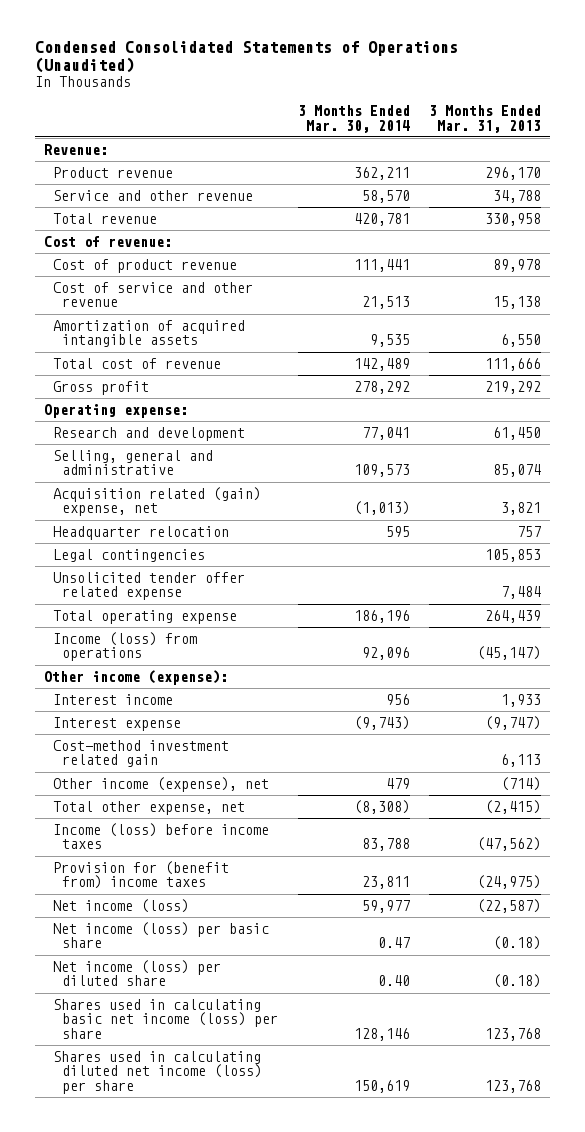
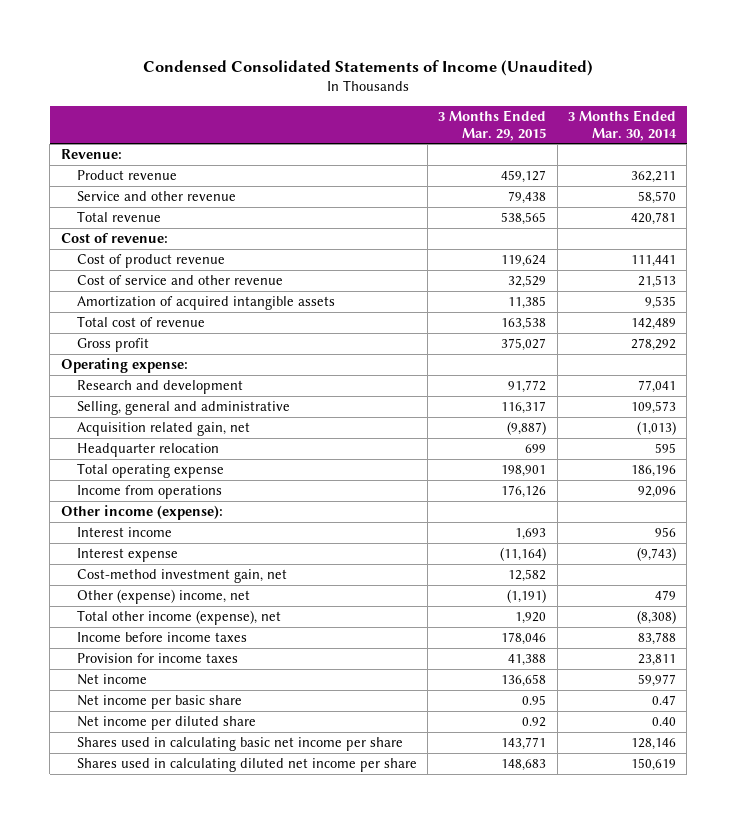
[34,40,458,74] Condensed Consolidated Statements of Operations (Unaudited) -> [143,60,594,77] Condensed Consolidated Statements of Income (Unaudited)
[428,105,541,133] 3 Months Ended Mar. 31, 2013 -> none
none -> [438,109,547,141] 3 Months Ended Mar. 29, 2015
[53,486,262,517] Acquisition related (gain) expense, net -> [76,421,250,436] Acquisition related gain, net
[53,548,206,562] Legal contingencies -> none
[53,571,246,601] Unsolicited tender offer related expense -> none
[53,631,198,662] Income (loss) from operations -> [76,484,222,499] Income from operations
[53,739,230,768] Cost-method investment related gain -> [76,568,287,583] Cost-method investment gain, net
[53,776,270,792] Other income (expense), net -> [76,588,250,604] Other (expense) income, net
[53,800,246,815] Total other expense, net -> [76,609,281,625] Total other income (expense), net
[53,822,270,850] Income (loss) before income taxes -> [76,631,247,642] Income before income taxes
[53,860,230,890] Provision for (benefit from) income taxes -> [76,652,238,663] Provision for income taxes
[53,898,190,913] Net income (loss) -> [76,673,147,685] Net income
[53,921,270,949] Net income (loss) per basic share -> [76,694,242,709] Net income per basic share
[53,959,222,987] Net income (loss) per diluted share -> [76,715,256,730] Net income per diluted share
[53,998,279,1039] Shares used in calculating basic net income (loss) per share -> [76,736,403,751] Shares used in calculating basic net income per share
[53,1050,263,1094] Shares used in calculating diluted net income (loss) per share -> [76,757,417,772] Shares used in calculating diluted net income per share

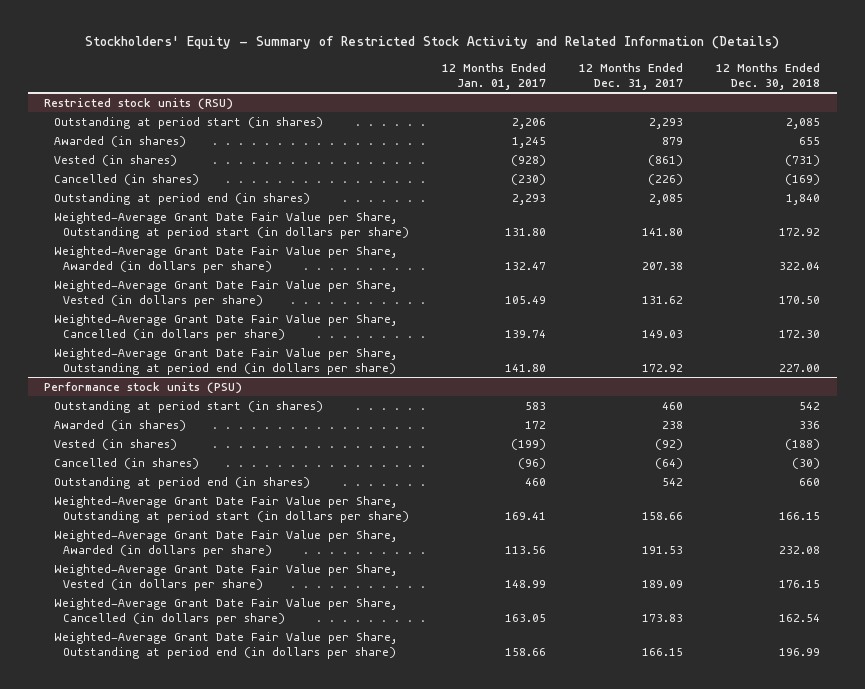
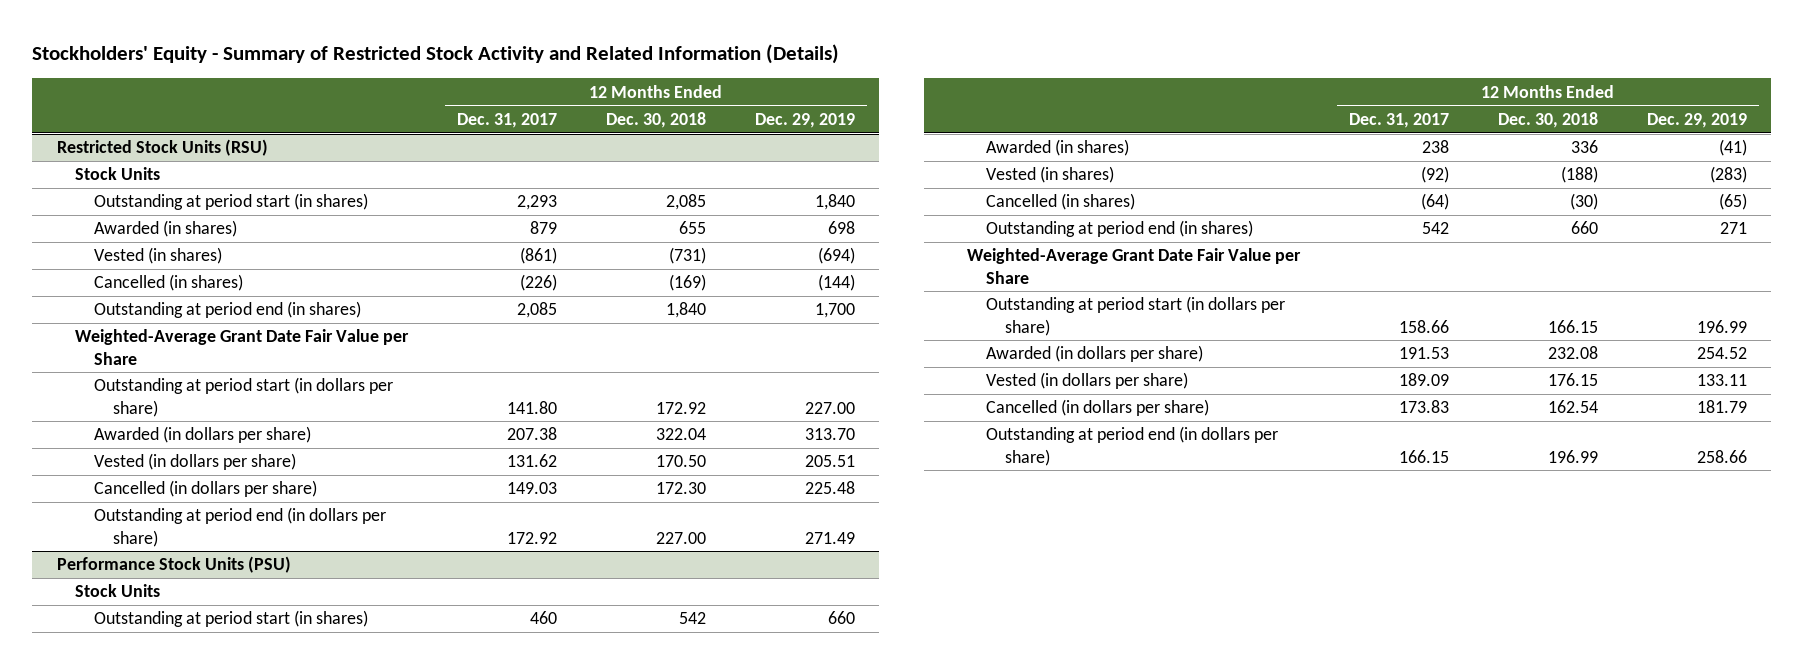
[442,62,547,90] 12 Months Ended Jan. 01, 2017 -> none
none -> [754,112,855,128] Dec. 29, 2019
[44,97,234,110] Restricted stock units (RSU) -> [56,139,268,157] Restricted Stock Units (RSU)
none -> [75,167,161,181] Stock Units
none -> [75,329,410,365] Weighted-Average Grant Date Fair Value per Share
[53,211,410,239] Weighted-Average Grant Date Fair Value per Share, Outstanding at period start (in dollars per share) -> [94,377,394,417] Outstanding at period start (in dollars per share)
[53,245,397,273] Weighted-Average Grant Date Fair Value per Share, Awarded (in dollars per share) -> [94,426,312,444] Awarded (in dollars per share)
[53,279,397,307] Weighted-Average Grant Date Fair Value per Share, Vested (in dollars per share) -> [94,453,297,471] Vested (in dollars per share)
[53,313,397,341] Weighted-Average Grant Date Fair Value per Share, Cancelled (in dollars per share) -> [94,480,318,498] Cancelled (in dollars per share)
[53,347,397,375] Weighted-Average Grant Date Fair Value per Share, Outstanding at period end (in dollars per share) -> [94,507,387,547] Outstanding at period end (in dollars per share)
[44,381,243,394] Performance stock units (PSU) -> [56,556,291,574] Performance Stock Units (PSU)
none -> [75,584,161,598] Stock Units
none -> [967,248,1302,284] Weighted-Average Grant Date Fair Value per Share
[53,495,410,523] Weighted-Average Grant Date Fair Value per Share, Outstanding at period start (in dollars per share) -> [986,296,1286,336] Outstanding at period start (in dollars per share)
[53,529,397,557] Weighted-Average Grant Date Fair Value per Share, Awarded (in dollars per share) -> [986,345,1204,363] Awarded (in dollars per share)
[53,563,397,591] Weighted-Average Grant Date Fair Value per Share, Vested (in dollars per share) -> [986,372,1189,390] Vested (in dollars per share)
[53,597,397,625] Weighted-Average Grant Date Fair Value per Share, Cancelled (in dollars per share) -> [986,399,1210,417] Cancelled (in dollars per share)
[53,631,397,659] Weighted-Average Grant Date Fair Value per Share, Outstanding at period end (in dollars per share) -> [986,426,1279,466] Outstanding at period end (in dollars per share)

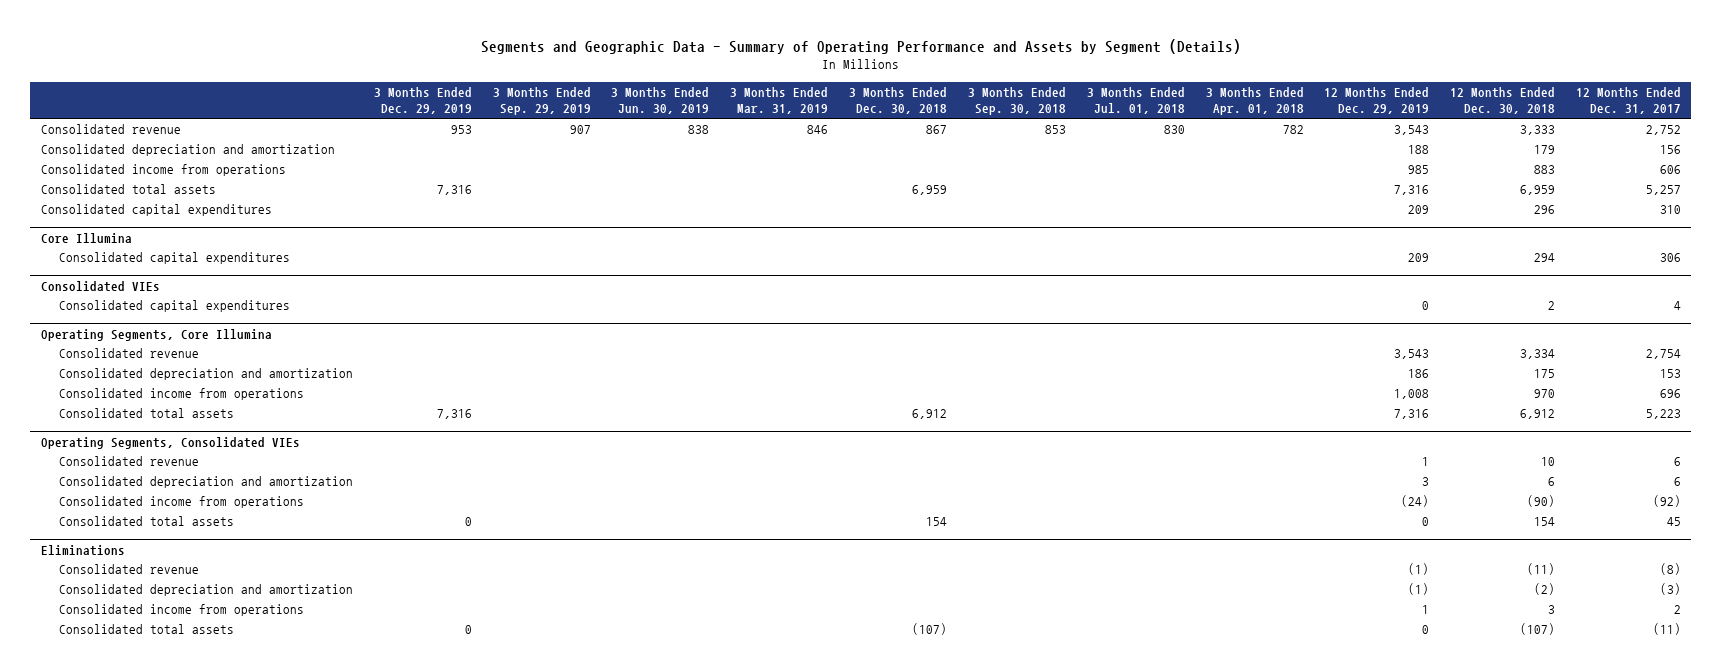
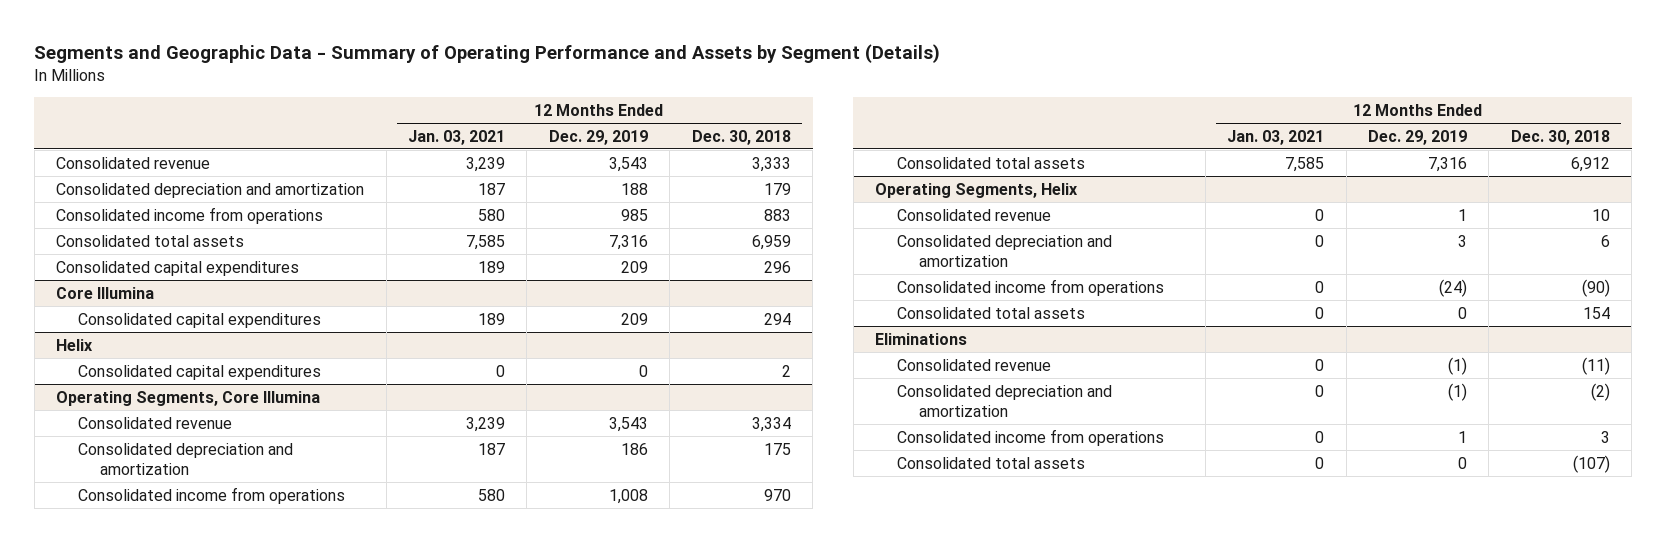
[373,86,472,115] 3 Months Ended Dec. 29, 2019 -> none
[492,86,591,116] 3 Months Ended Sep. 29, 2019 -> none
[611,86,710,115] 3 Months Ended Jun. 30, 2019 -> none
[730,86,829,115] 3 Months Ended Mar. 31, 2019 -> none
[849,86,948,115] 3 Months Ended Dec. 30, 2018 -> none
[967,86,1066,116] 3 Months Ended Sep. 30, 2018 -> none
[1086,86,1185,115] 3 Months Ended Jul. 01, 2018 -> none
[1205,86,1304,116] 3 Months Ended Apr. 01, 2018 -> none
[1575,86,1681,115] 12 Months Ended Dec. 31, 2017 -> none
none -> [408,129,506,145] Jan. 03, 2021
[40,280,160,292] Consolidated VIEs -> [56,338,94,351] Helix
[40,436,300,449] Operating Segments, Consolidated VIEs -> none
none -> [875,182,1079,198] Operating Segments, Helix

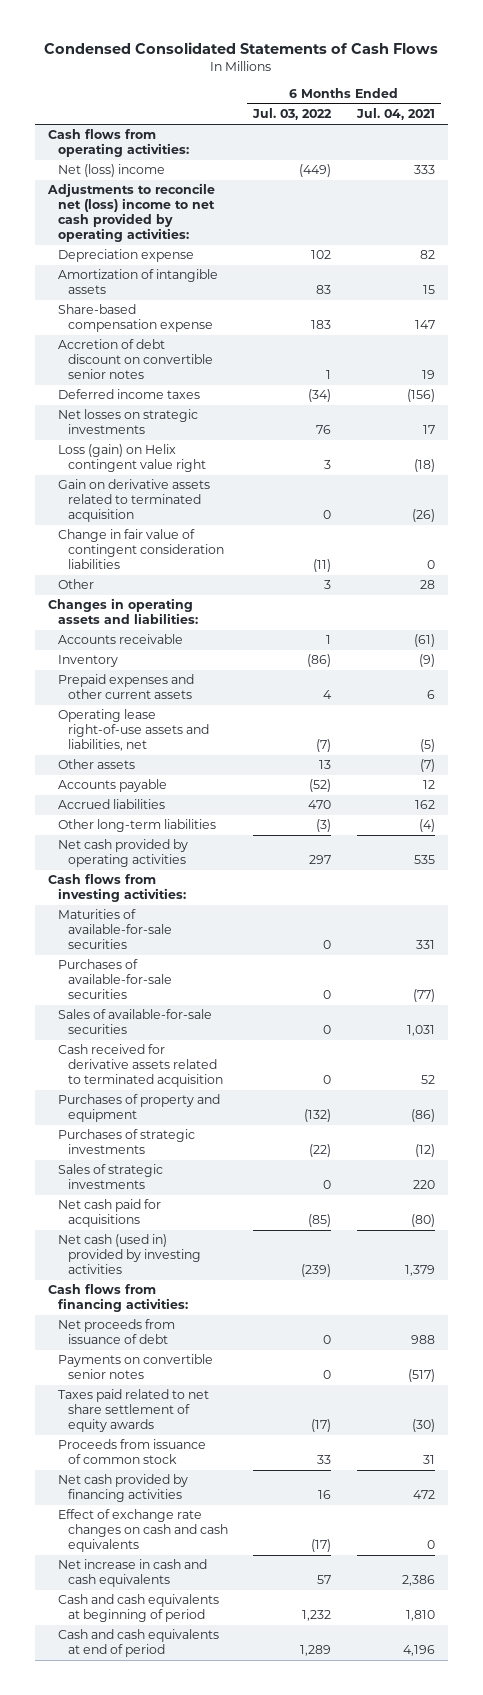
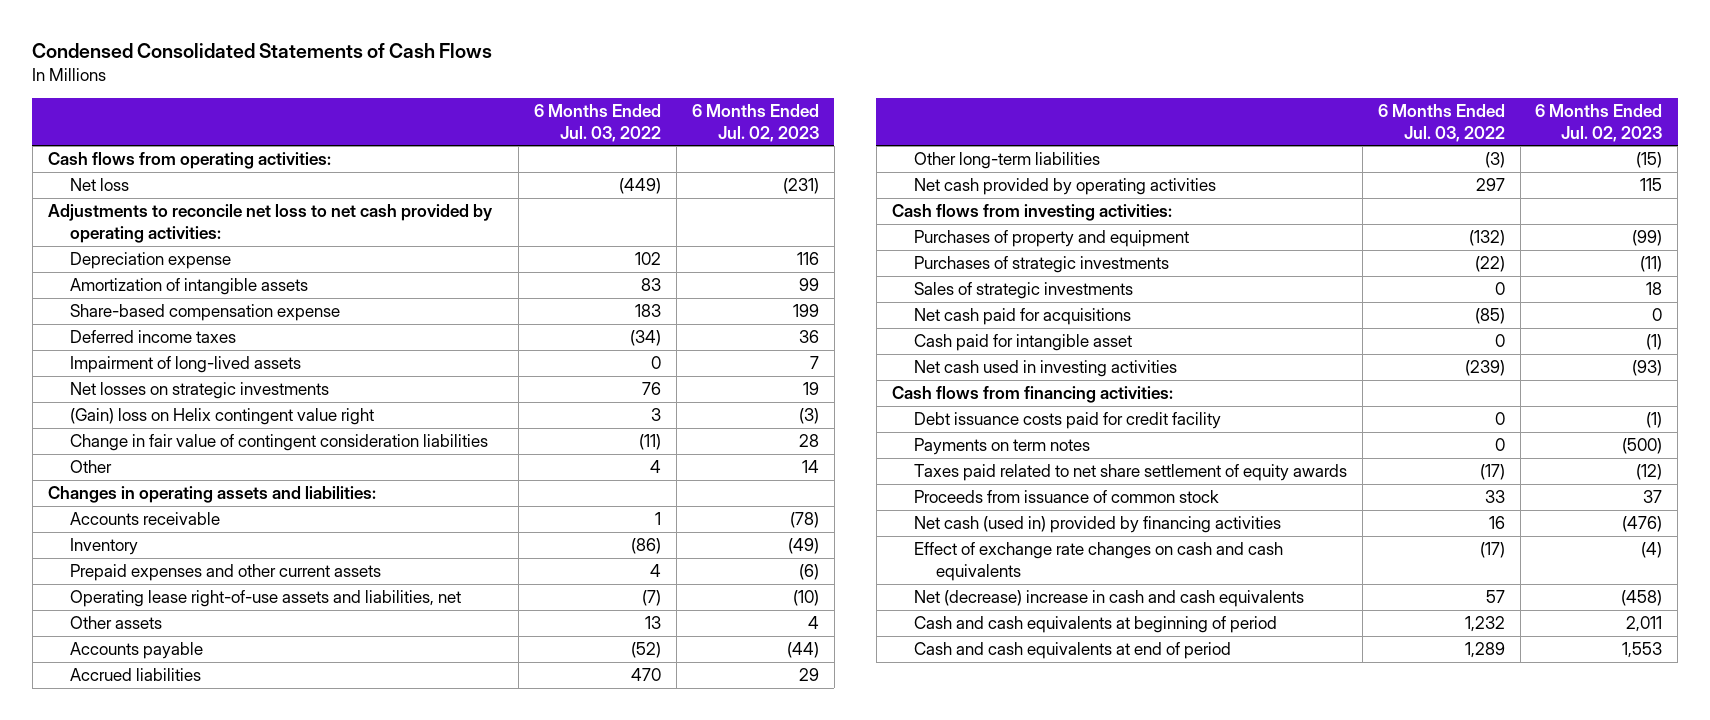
[356,108,436,121] Jul. 04, 2021 -> none
none -> [691,103,819,142] 6 Months Ended Jul. 02, 2023
[57,164,165,178] Net (loss) income -> [69,178,129,192] Net loss
[46,183,215,243] Adjustments to reconcile net (loss) income to net cash provided by operating activities: -> [47,204,493,243] Adjustments to reconcile net loss to net cash provided by operating activities:
[57,339,213,380] Accretion of debt discount on convertible senior notes -> none
none -> [69,356,301,374] Impairment of long-lived assets
[57,479,210,523] Gain on derivative assets related to terminated acquisition -> none
[57,444,206,473] Loss (gain) on Helix contingent value right -> [69,408,374,426] (Gain) loss on Helix contingent value right
[324,580,332,590] 3 -> [649,460,661,474] 4
[57,909,172,950] Maturities of available-for-sale securities -> none
[57,959,172,1000] Purchases of available-for-sale securities -> none
[57,1009,212,1035] Sales of available-for-sale securities -> none
[57,1044,223,1088] Cash received for derivative assets related to terminated acquisition -> none
none -> [913,334,1132,352] Cash paid for intangible asset
[57,1234,201,1275] Net cash (used in) provided by investing activities -> [913,360,1177,378] Net cash used in investing activities
[57,1319,175,1345] Net proceeds from issuance of debt -> none
none -> [913,412,1221,430] Debt issuance costs paid for credit facility
[57,1354,213,1380] Payments on convertible senior notes -> [913,438,1090,456] Payments on term notes
[57,1474,188,1503] Net cash provided by financing activities -> [913,516,1281,534] Net cash (used in) provided by financing activities
[57,1559,207,1588] Net increase in cash and cash equivalents -> [913,590,1304,608] Net (decrease) increase in cash and cash equivalents

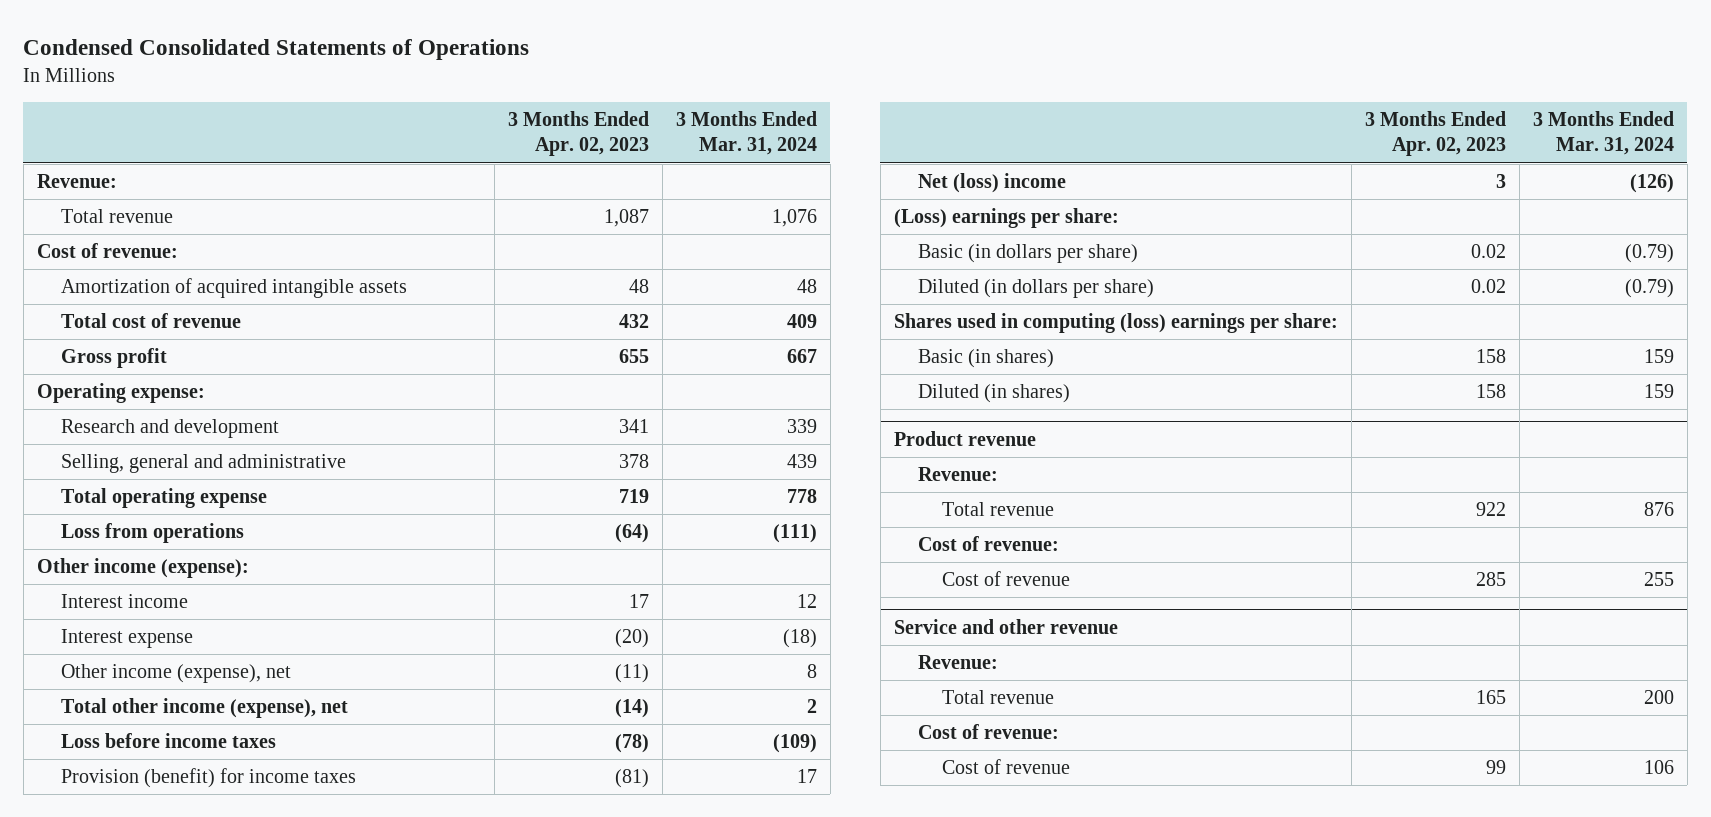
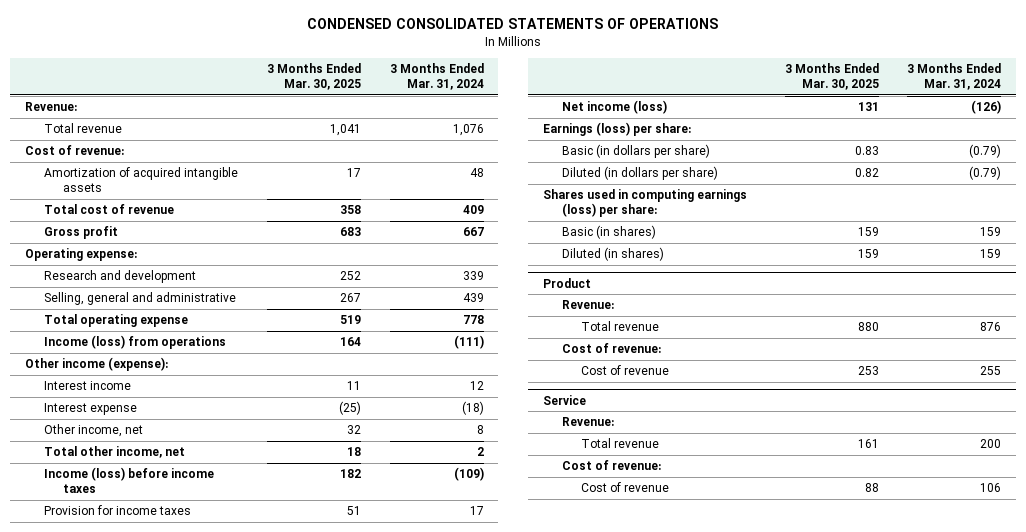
[23,38,530,60] Condensed Consolidated Statements of Operations -> [307,18,719,30] CONDENSED CONSOLIDATED STATEMENTS OF OPERATIONS
[507,110,649,157] 3 Months Ended Apr. 02, 2023 -> none
none -> [266,63,361,91] 3 Months Ended Mar. 30, 2025
[61,523,245,544] Loss from operations -> [44,335,227,350] Income (loss) from operations
[61,664,292,684] Other income (expense), net -> [44,424,144,438] Other income, net
[61,698,349,719] Total other income (expense), net -> [44,446,186,459] Total other income, net
[61,733,277,749] Loss before income taxes -> [44,467,215,494] Income (loss) before income taxes
[61,768,357,789] Provision (benefit) for income taxes -> [44,505,192,516] Provision for income taxes
[917,173,1066,194] Net (loss) income -> [561,100,667,115] Net income (loss)
[893,208,1119,229] (Loss) earnings per share: -> [542,122,691,137] Earnings (loss) per share:
[893,313,1338,334] Shares used in computing (loss) earnings per share: -> [542,189,747,218] Shares used in computing earnings (loss) per share:
[893,431,1036,447] Product revenue -> [542,277,591,288] Product
[893,619,1118,635] Service and other revenue -> [542,394,586,405] Service

